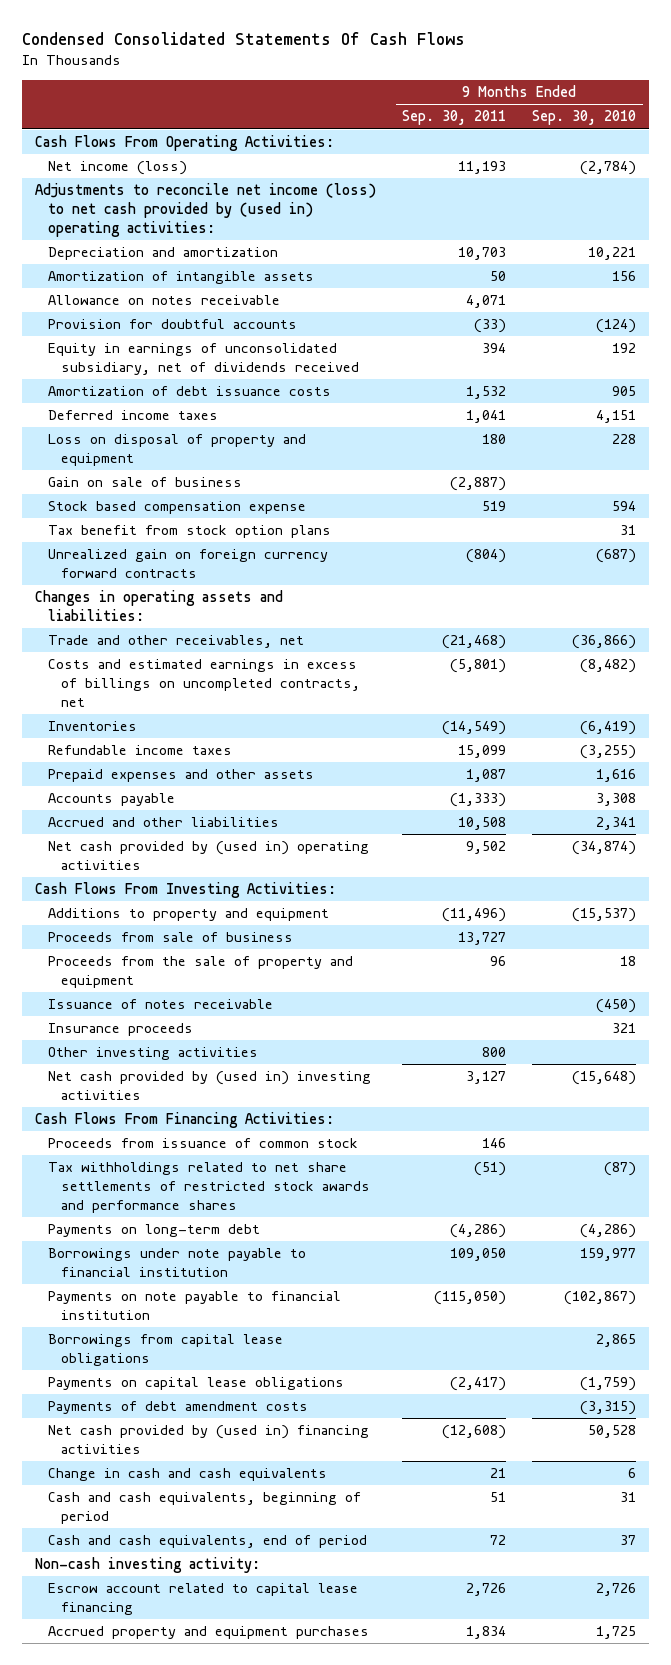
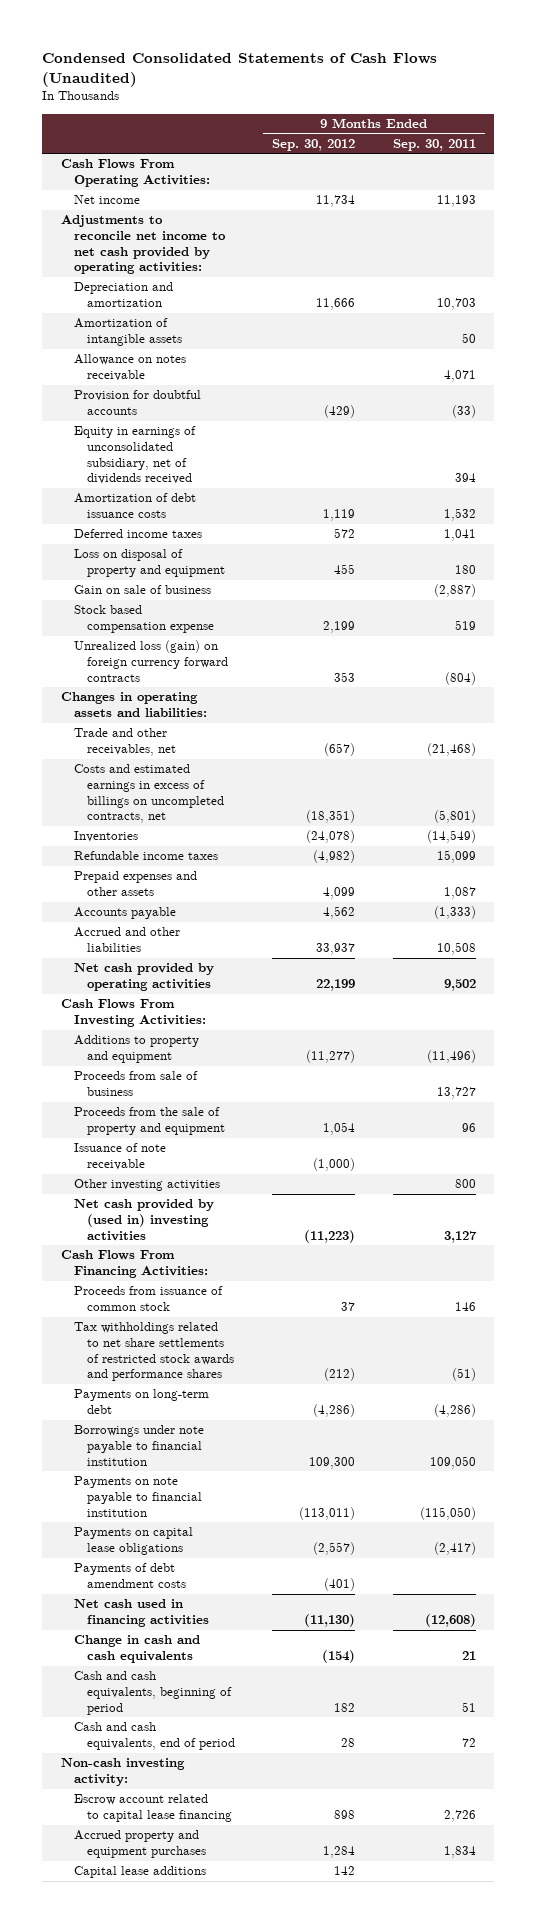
[22,31,466,45] Condensed Consolidated Statements Of Cash Flows -> [42,52,438,87] Condensed Consolidated Statements of Cash Flows (Unaudited)
[532,110,637,126] Sep. 30, 2010 -> none
none -> [272,138,356,151] Sep. 30, 2012
[48,161,188,176] Net income (loss) -> [74,195,141,205] Net income
[35,183,377,238] Adjustments to reconcile net income (loss) to net cash provided by (used in) operating activities: -> [61,215,227,275] Adjustments to reconcile net income to net cash provided by operating activities:
[48,525,332,539] Tax benefit from stock option plans -> none
[48,549,329,579] Unrealized gain on foreign currency forward contracts -> [74,640,229,682] Unrealized loss (gain) on foreign currency forward contracts
[48,841,370,871] Net cash provided by (used in) operating activities -> [74,963,215,992] Net cash provided by operating activities
[48,1023,194,1037] Insurance proceeds -> none
[48,999,274,1010] Issuance of notes receivable -> [74,1143,167,1171] Issuance of note receivable
[48,1334,284,1367] Borrowings from capital lease obligations -> none
[48,1425,370,1455] Net cash provided by (used in) financing activities -> [74,1599,210,1628] Net cash used in financing activities
none -> [74,1866,207,1879] Capital lease additions

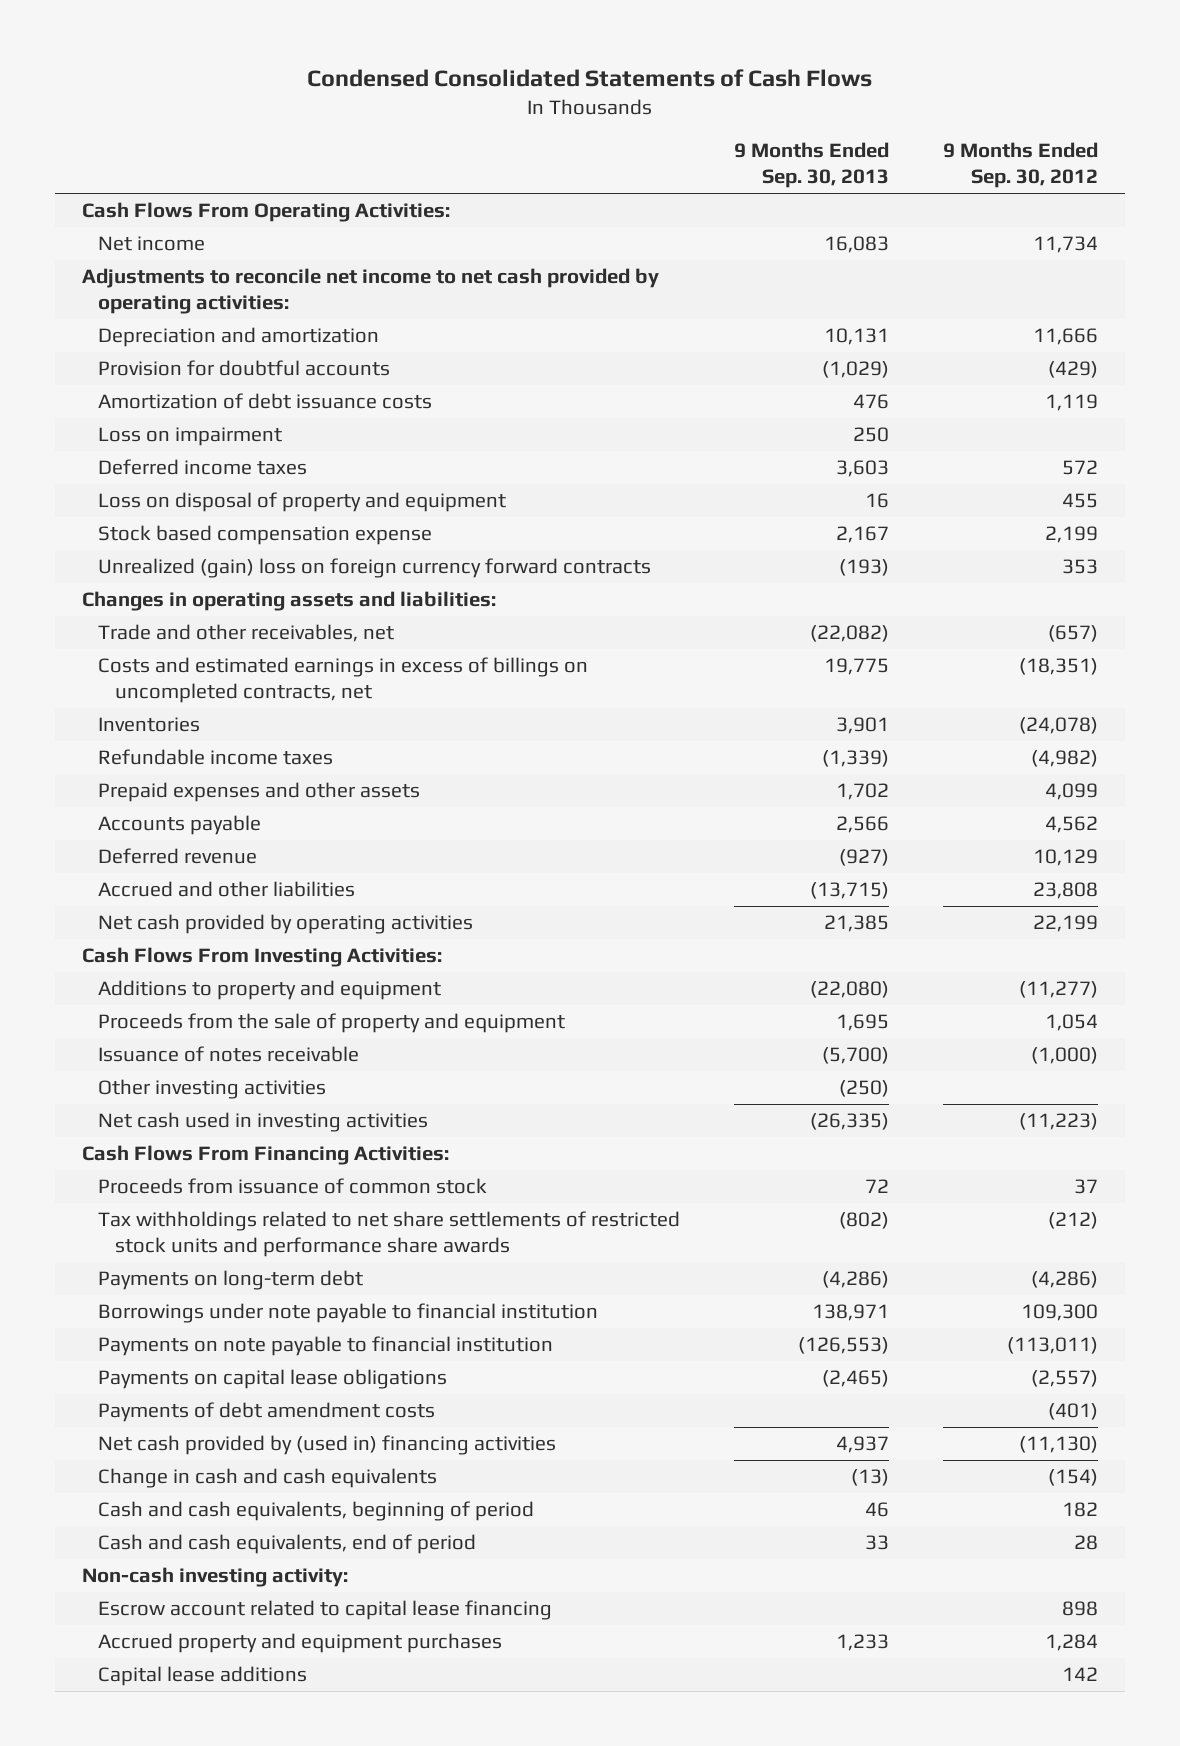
[42,52,438,87] Condensed Consolidated Statements of Cash Flows (Unaudited) -> [306,69,872,88] Condensed Consolidated Statements of Cash Flows
[392,138,476,151] Sep. 30, 2011 -> none
none -> [734,142,890,189] 9 Months Ended Sep. 30, 2013
[74,318,183,347] Amortization of intangible assets -> none
[74,354,187,382] Allowance on notes receivable -> none
[74,426,197,485] Equity in earnings of unconsolidated subsidiary, net of dividends received -> none
none -> [98,427,283,447] Loss on impairment
[74,585,212,595] Gain on sale of business -> none
[74,640,229,682] Unrealized loss (gain) on foreign currency forward contracts -> [98,558,652,579] Unrealized (gain) loss on foreign currency forward contracts
none -> [98,848,258,865] Deferred revenue
[316,943,356,956] 33,937 -> [1032,882,1098,900] 23,808
[74,1071,199,1097] Proceeds from sale of business -> none
[74,1143,167,1171] Issuance of note receivable -> [98,1046,360,1063] Issuance of notes receivable
[74,1199,215,1241] Net cash provided by (used in) investing activities -> [98,1112,429,1133] Net cash used in investing activities
[74,1322,235,1382] Tax withholdings related to net share settlements of restricted stock awards and performance shares -> [98,1211,681,1258] Tax withholdings related to net share settlements of restricted stock units and performance share awards
[74,1599,210,1628] Net cash used in financing activities -> [98,1435,557,1456] Net cash provided by (used in) financing activities

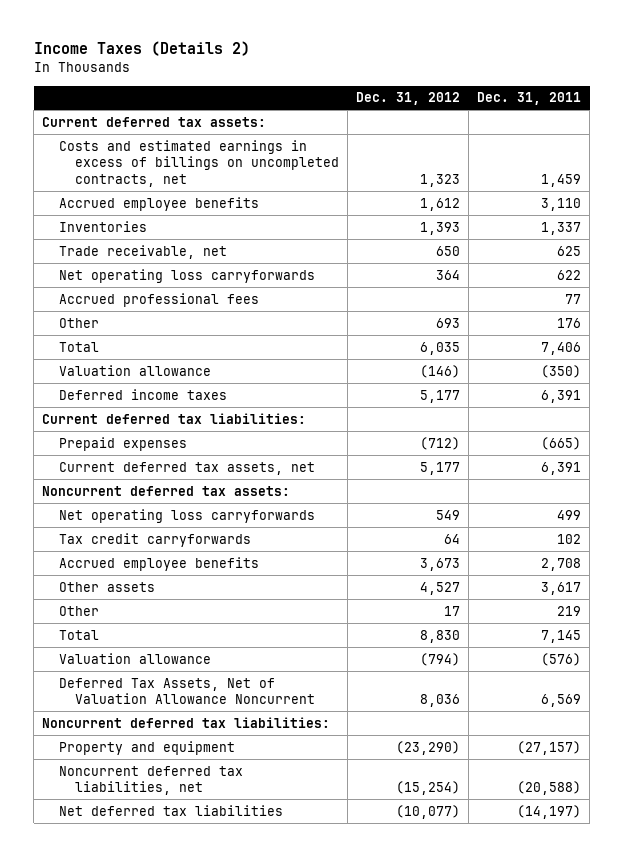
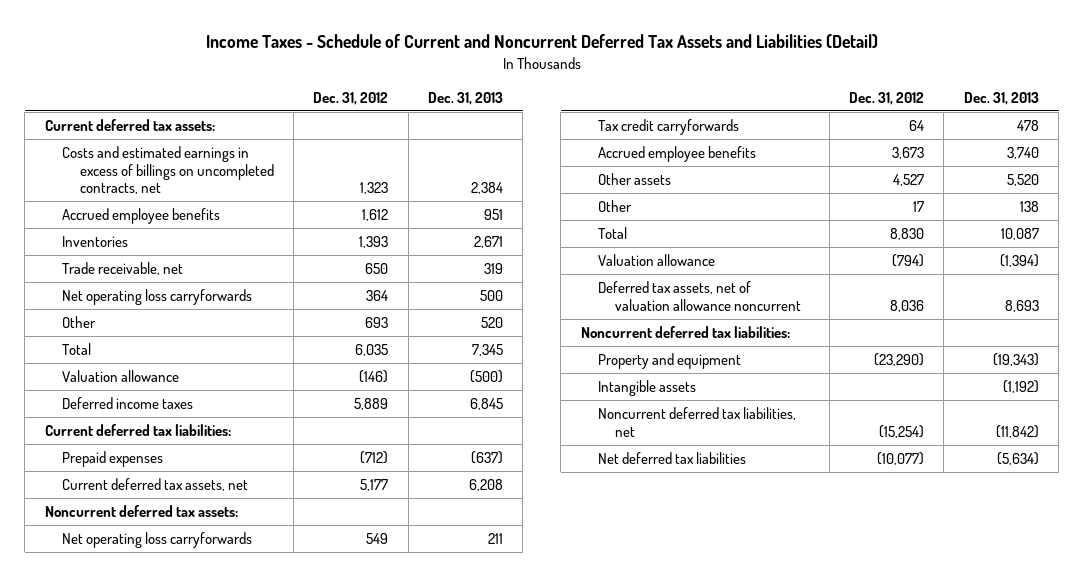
[33,41,250,57] Income Taxes (Details 2) -> [205,34,878,49] Income Taxes - Schedule of Current and Noncurrent Deferred Tax Assets and Liabilities (Detail)
[477,92,582,106] Dec. 31, 2011 -> none
none -> [428,91,504,105] Dec. 31, 2013
[58,292,259,307] Accrued professional fees -> none
[420,389,461,403] 5,177 -> [354,397,389,410] 5,889
[58,677,316,705] Deferred Tax Assets, Net of Valuation Allowance Noncurrent -> [597,280,802,311] Deferred tax assets, net of valuation allowance noncurrent
none -> [597,379,696,396] Intangible assets

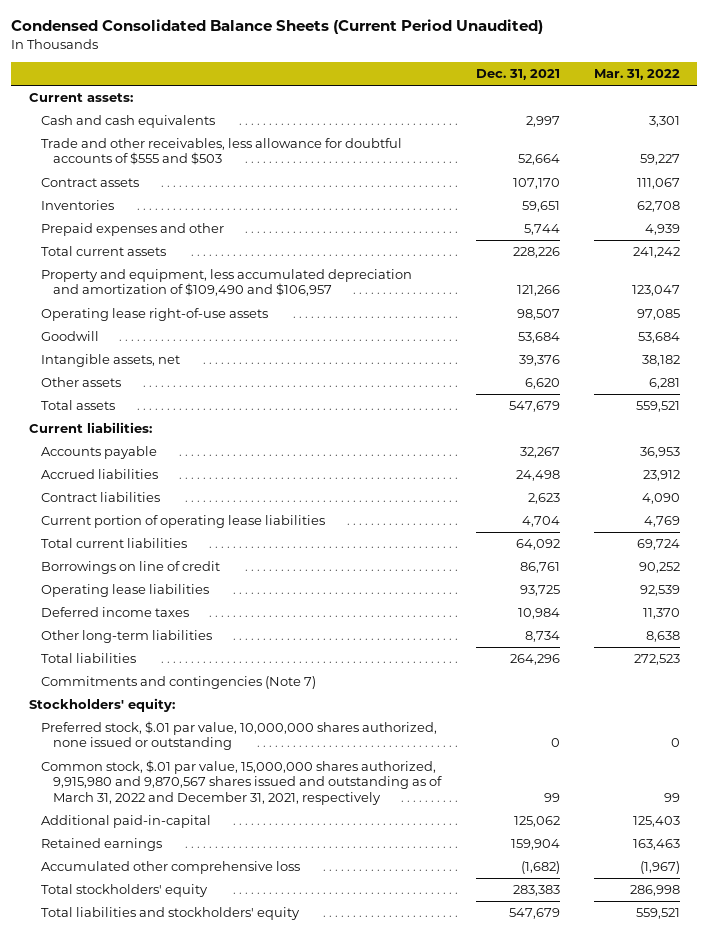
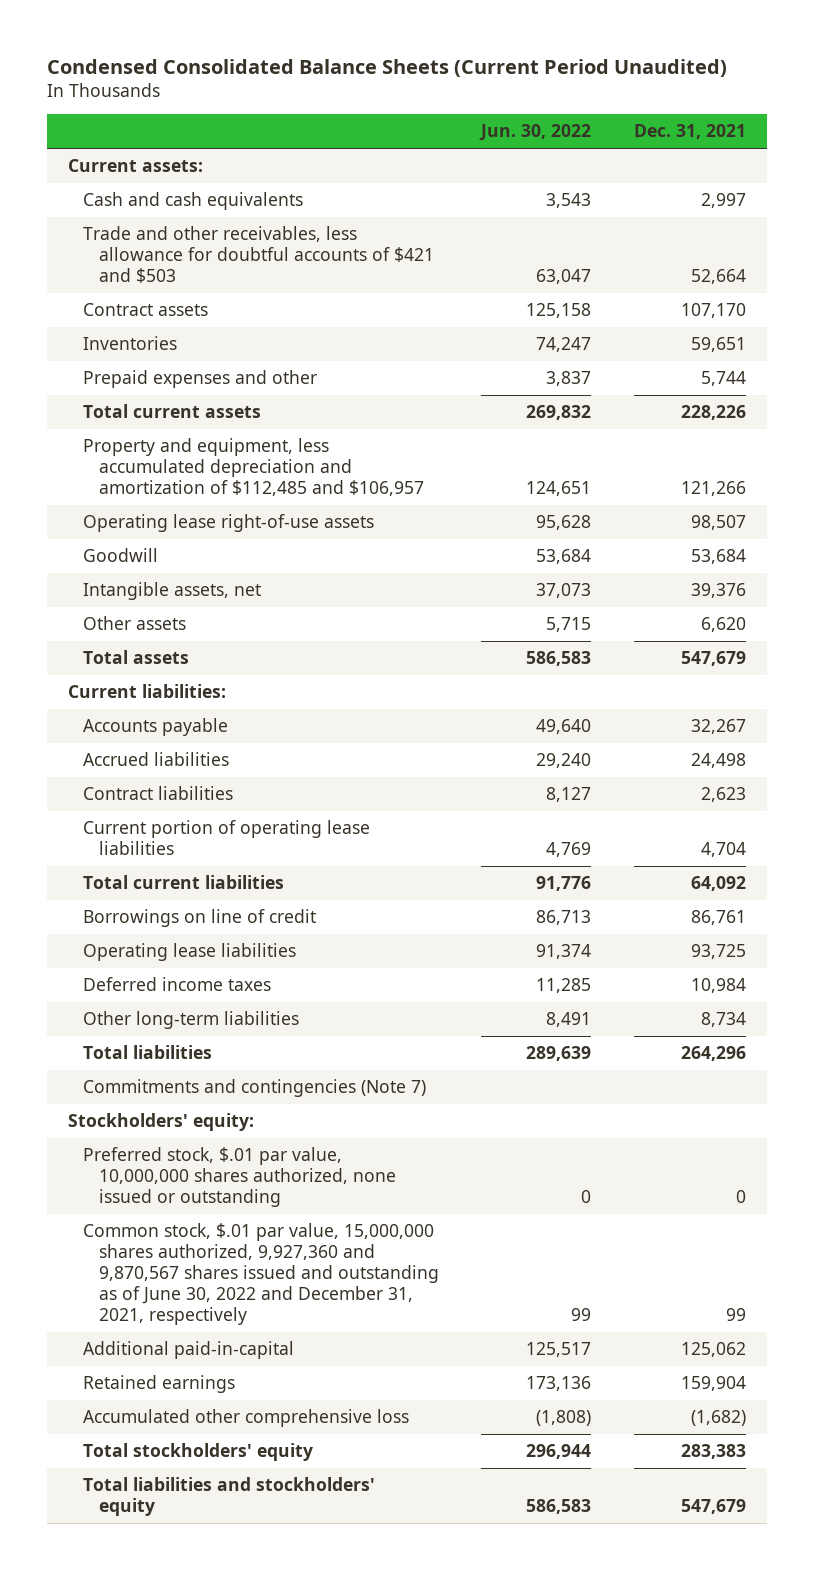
[593,69,680,81] Mar. 31, 2022 -> none
none -> [479,124,592,142] Jun. 30, 2022
[40,138,402,166] Trade and other receivables, less allowance for doubtful accounts of $555 and $503 -> [83,226,435,284] Trade and other receivables, less allowance for doubtful accounts of $421 and $503
[40,269,412,297] Property and equipment, less accumulated depreciation and amortization of $109,490 and $106,957 -> [83,438,425,497] Property and equipment, less accumulated depreciation and amortization of $112,485 and $106,957
[40,760,443,805] Common stock, $.01 par value, 15,000,000 shares authorized, 9,915,980 and 9,870,567 shares issued and outstanding as of March 31, 2022 and December 31, 2021, respectively -> [83,1223,440,1326] Common stock, $.01 par value, 15,000,000 shares authorized, 9,927,360 and 9,870,567 shares issued and outstanding as of June 30, 2022 and December 31, 2021, respectively

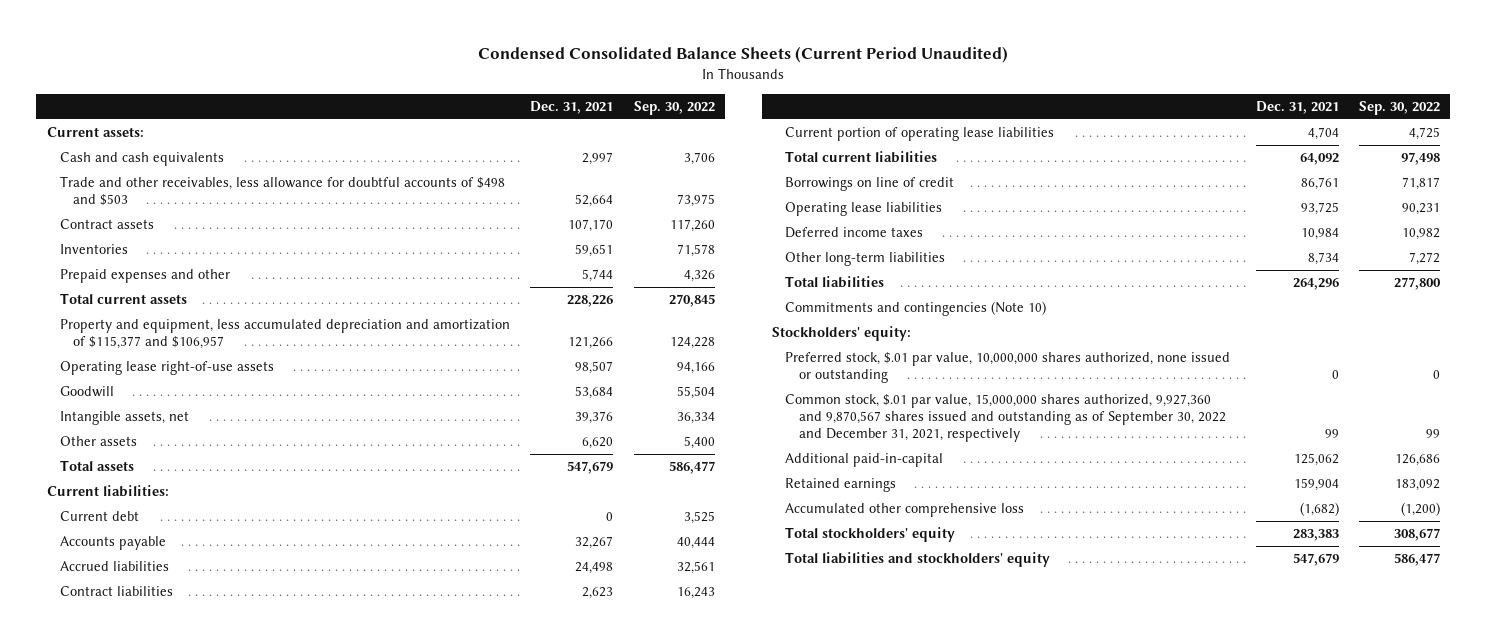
[479,124,592,142] Jun. 30, 2022 -> none
none -> [633,100,715,115] Sep. 30, 2022
[83,226,435,284] Trade and other receivables, less allowance for doubtful accounts of $421 and $503 -> [60,176,506,207] Trade and other receivables, less allowance for doubtful accounts of $498 and $503
[83,438,425,497] Property and equipment, less accumulated depreciation and amortization of $112,485 and $106,957 -> [60,319,511,350] Property and equipment, less accumulated depreciation and amortization of $115,377 and $106,957
none -> [60,511,140,522] Current debt
[83,1079,427,1098] Commitments and contingencies (Note 7) -> [785,301,1047,317] Commitments and contingencies (Note 10)
[83,1223,440,1326] Common stock, $.01 par value, 15,000,000 shares authorized, 9,927,360 and 9,870,567 shares issued and outstanding as of June 30, 2022 and December 31, 2021, respectively -> [785,394,1226,443] Common stock, $.01 par value, 15,000,000 shares authorized, 9,927,360 and 9,870,567 shares issued and outstanding as of September 30, 2022 and December 31, 2021, respectively

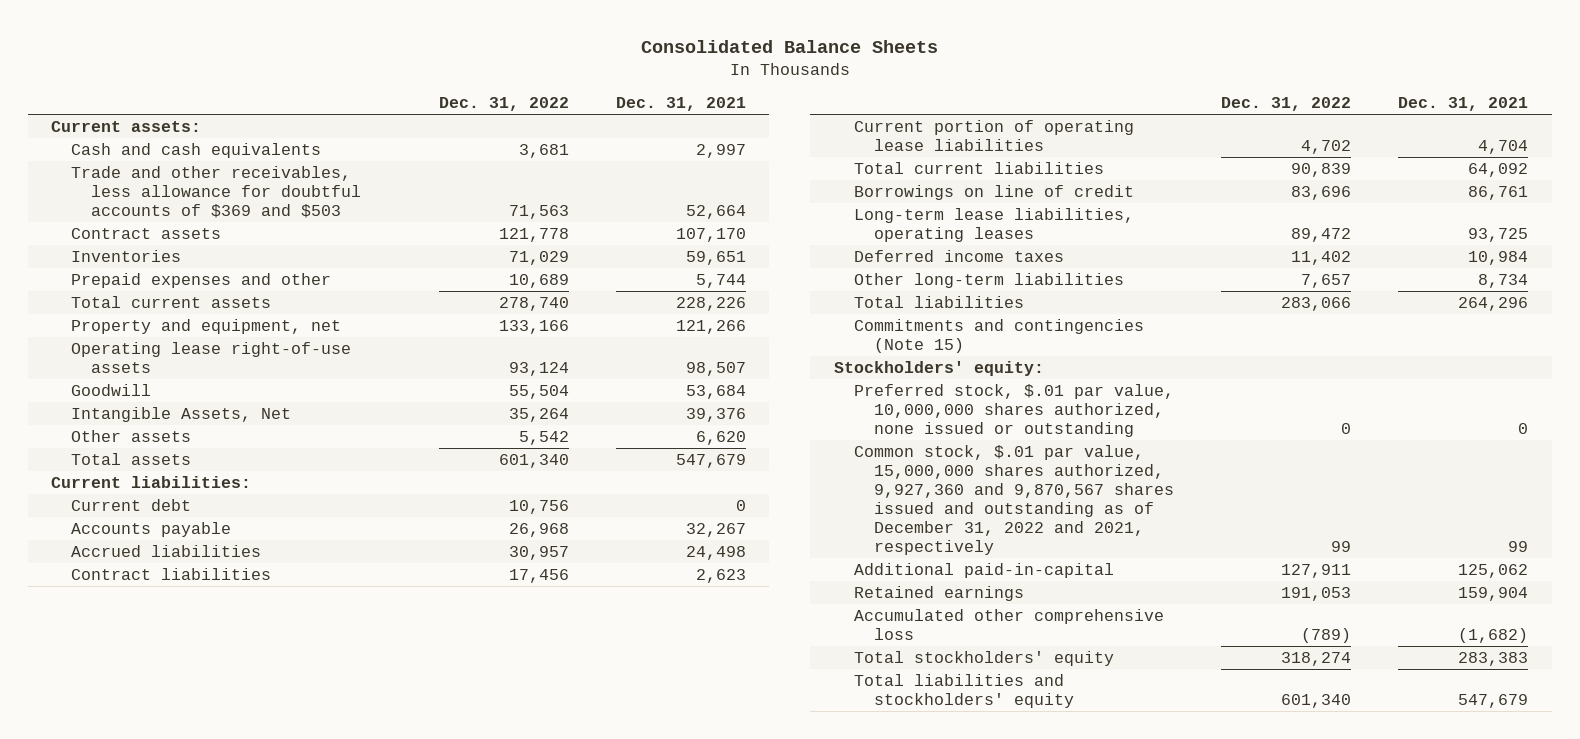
[478,46,1009,64] Condensed Consolidated Balance Sheets (Current Period Unaudited) -> [640,39,938,53] Consolidated Balance Sheets
[633,100,715,115] Sep. 30, 2022 -> none
none -> [438,97,569,112] Dec. 31, 2022
[60,176,506,207] Trade and other receivables, less allowance for doubtful accounts of $498 and $503 -> [71,165,362,218] Trade and other receivables, less allowance for doubtful accounts of $369 and $503
[60,319,511,350] Property and equipment, less accumulated depreciation and amortization of $115,377 and $106,957 -> [71,318,342,334] Property and equipment, net
[60,411,190,426] Intangible assets, net -> [71,406,292,422] Intangible Assets, Net
[785,202,943,217] Operating lease liabilities -> [853,207,1134,242] Long-term lease liabilities, operating leases
[785,301,1047,317] Commitments and contingencies (Note 10) -> [853,318,1144,353] Commitments and contingencies (Note 15)
[785,394,1226,443] Common stock, $.01 par value, 15,000,000 shares authorized, 9,927,360 and 9,870,567 shares issued and outstanding as of September 30, 2022 and December 31, 2021, respectively -> [853,444,1174,555] Common stock, $.01 par value, 15,000,000 shares authorized, 9,927,360 and 9,870,567 shares issued and outstanding as of December 31, 2022 and 2021, respectively

